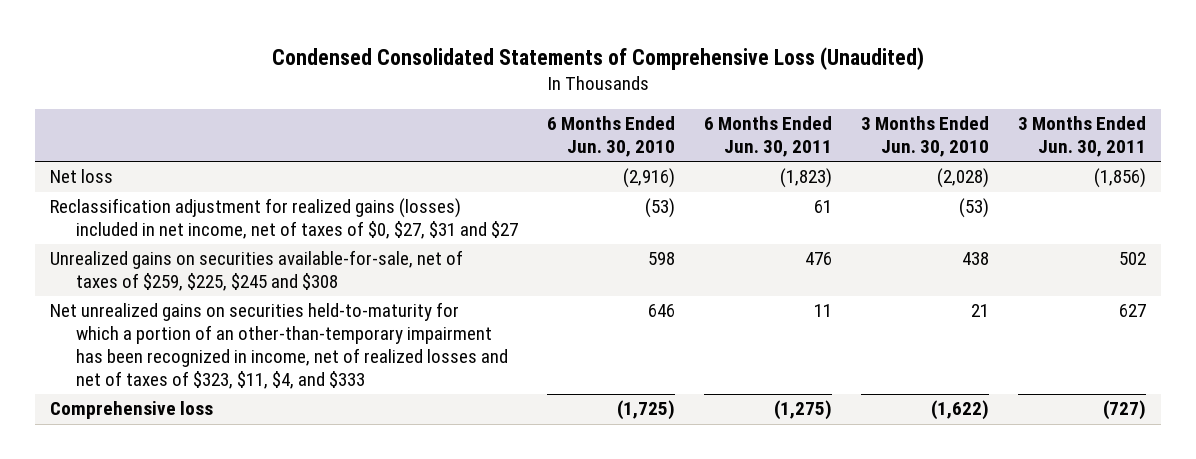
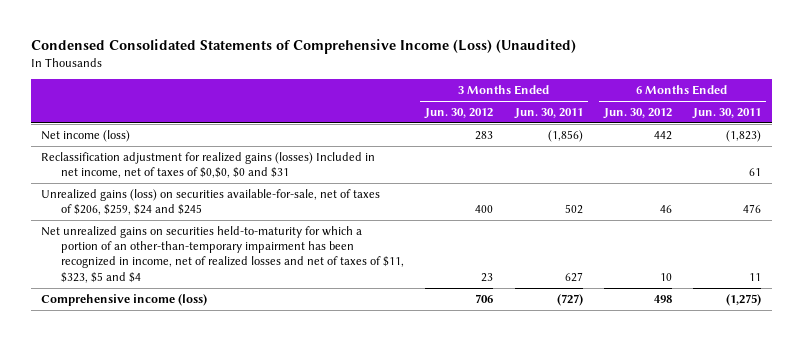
[272,46,925,70] Condensed Consolidated Statements of Comprehensive Loss (Unaudited) -> [30,39,576,55] Condensed Consolidated Statements of Comprehensive Income (Loss) (Unaudited)
[546,116,675,158] 6 Months Ended Jun. 30, 2010 -> none
[861,116,990,158] 3 Months Ended Jun. 30, 2010 -> none
none -> [424,107,494,119] Jun. 30, 2012
none -> [602,107,672,119] Jun. 30, 2012
[50,169,114,184] Net loss -> [41,129,131,142] Net income (loss)
[50,198,518,240] Reclassification adjustment for realized gains (losses) included in net income, net of taxes of $0, $27, $31 and $27 -> [41,151,376,179] Reclassification adjustment for realized gains (losses) Included in net income, net of taxes of $0,$0, $0 and $31
[50,250,464,292] Unrealized gains on securities available-for-sale, net of taxes of $259, $225, $245 and $308 -> [41,188,381,216] Unrealized gains (loss) on securities available-for-sale, net of taxes of $206, $259, $24 and $245
[50,302,508,390] Net unrealized gains on securities held-to-maturity for which a portion of an other-than-temporary impairment has been recognized in income, net of realized losses and net of taxes of $323, $11, $4, and $333 -> [41,225,405,283] Net unrealized gains on securities held-to-maturity for which a portion of an other-than-temporary impairment has been recognized in income, net of realized losses and net of taxes of $11, $323, $5 and $4
[50,401,214,420] Comprehensive loss -> [41,293,208,306] Comprehensive income (loss)

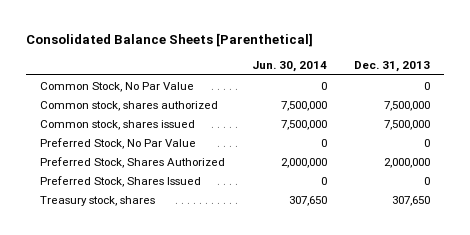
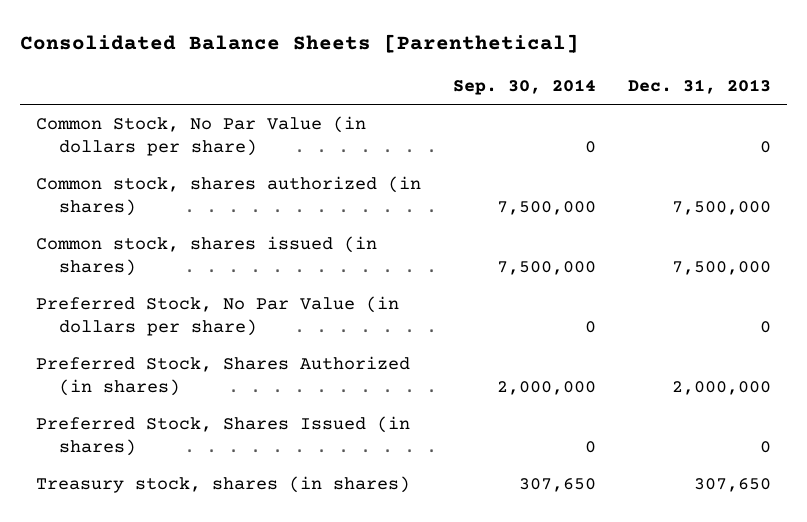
[252,61,328,73] Jun. 30, 2014 -> none
none -> [453,79,597,96] Sep. 30, 2014
[39,81,194,92] Common Stock, No Par Value -> [36,115,367,156] Common Stock, No Par Value (in dollars per share)
[39,100,218,111] Common stock, shares authorized -> [36,175,422,216] Common stock, shares authorized (in shares)
[39,119,195,130] Common stock, shares issued -> [36,235,378,276] Common stock, shares issued (in shares)
[39,137,196,149] Preferred Stock, No Par Value -> [36,295,400,336] Preferred Stock, No Par Value (in dollars per share)
[39,156,225,168] Preferred Stock, Shares Authorized -> [36,355,411,396] Preferred Stock, Shares Authorized (in shares)
[39,175,201,187] Preferred Stock, Shares Issued -> [36,415,411,456] Preferred Stock, Shares Issued (in shares)
[39,195,155,206] Treasury stock, shares -> [36,475,411,493] Treasury stock, shares (in shares)

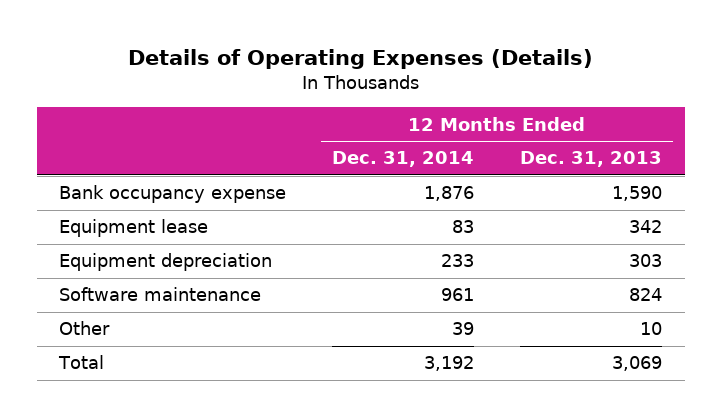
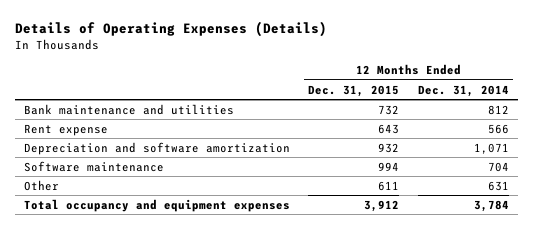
[519,151,662,168] Dec. 31, 2013 -> none
none -> [308,84,400,97] Dec. 31, 2015
[59,219,209,238] Equipment lease -> none
[59,253,273,272] Equipment depreciation -> none
none -> [24,103,235,115] Bank maintenance and utilities
[59,185,287,204] Bank occupancy expense -> [24,123,109,136] Rent expense
[424,186,475,202] 1,876 -> [487,123,509,134] 566
none -> [24,141,291,155] Depreciation and software amortization
[441,288,475,302] 961 -> [487,161,509,172] 704
[452,322,475,336] 39 -> [487,180,509,191] 631
[58,355,105,370] Total -> [24,198,291,212] Total occupancy and equipment expenses
[424,356,475,372] 3,192 -> [473,199,509,212] 3,784

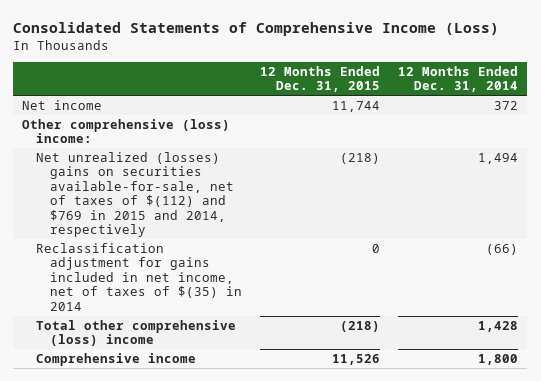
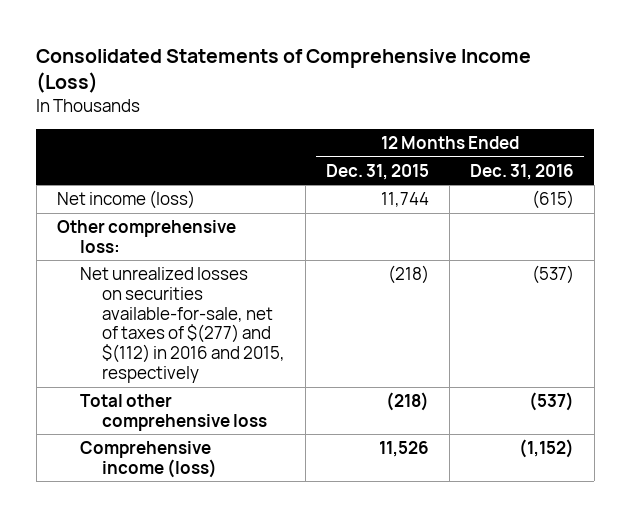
[398,65,519,93] 12 Months Ended Dec. 31, 2014 -> none
none -> [469,163,574,180] Dec. 31, 2016
[36,242,243,311] Reclassification adjustment for gains included in net income, net of taxes of $(35) in 2014 -> none
[22,99,103,110] Net income -> [56,190,195,210] Net income (loss)
[22,118,231,144] Other comprehensive (loss) income: -> [56,220,236,253] Other comprehensive loss:
[36,151,235,238] Net unrealized (losses) gains on securities available-for-sale, net of taxes of $(112) and $769 in 2015 and 2014, respectively -> [79,267,286,384] Net unrealized losses on securities available-for-sale, net of taxes of $(277) and $(112) in 2016 and 2015, respectively
[36,319,237,347] Total other comprehensive (loss) income -> [79,394,268,431] Total other comprehensive loss
[36,352,197,366] Comprehensive income -> [79,441,218,478] Comprehensive income (loss)

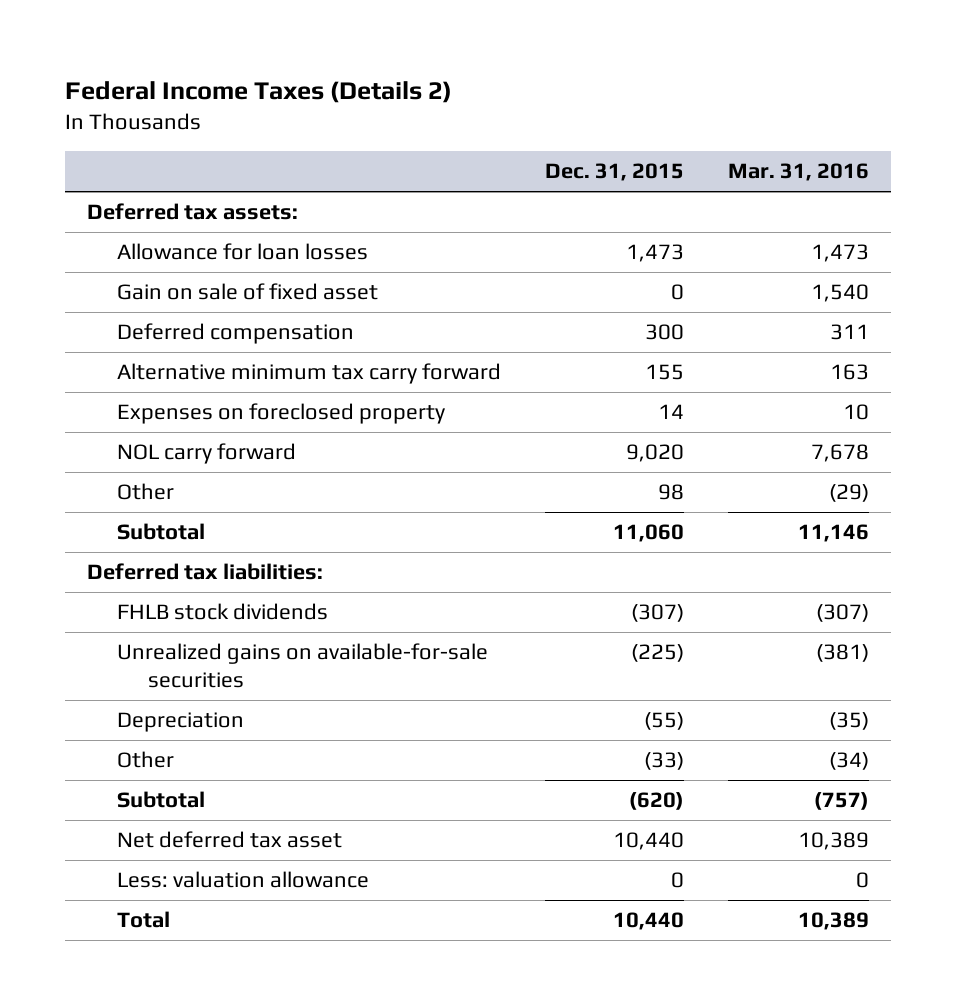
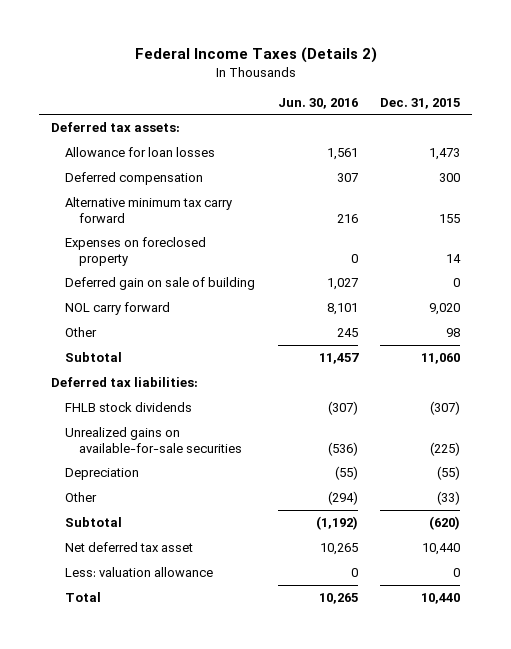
[728,162,870,181] Mar. 31, 2016 -> none
none -> [277,97,358,109] Jun. 30, 2016
[117,283,379,301] Gain on sale of fixed asset -> none
none -> [64,276,255,290] Deferred gain on sale of building

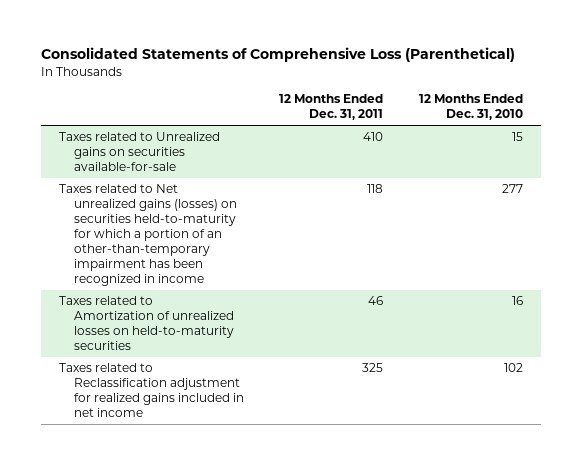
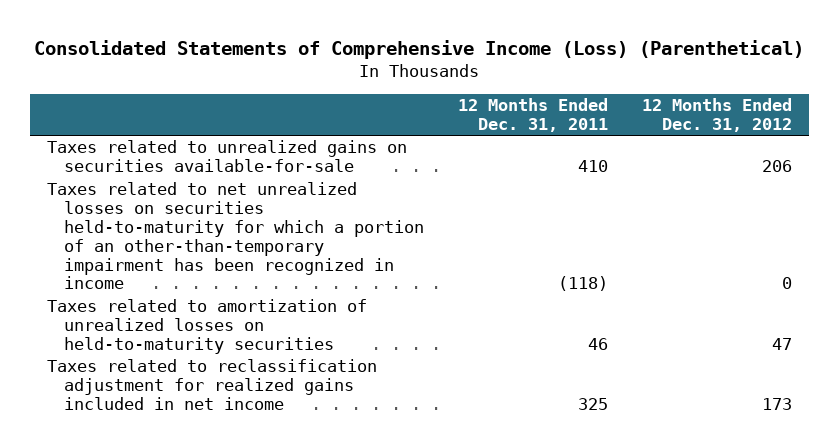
[40,47,515,63] Consolidated Statements of Comprehensive Loss (Parenthetical) -> [34,40,805,60] Consolidated Statements of Comprehensive Income (Loss) (Parenthetical)
[418,94,523,121] 12 Months Ended Dec. 31, 2010 -> none
none -> [641,97,792,132] 12 Months Ended Dec. 31, 2012
[58,132,220,172] Taxes related to Unrealized gains on securities available-for-sale -> [47,140,408,173] Taxes related to unrealized gains on securities available-for-sale
[58,184,237,286] Taxes related to Net unrealized gains (losses) on securities held-to-maturity for which a portion of an other-than-temporary impairment has been recognized in income -> [47,182,424,290] Taxes related to net unrealized losses on securities held-to-maturity for which a portion of an other-than-temporary impairment has been recognized in income
[367,184,384,194] 118 -> [557,276,608,292] (118)
[58,296,234,351] Taxes related to Amortization of unrealized losses on held-to-maturity securities -> [47,299,368,355] Taxes related to amortization of unrealized losses on held-to-maturity securities
[58,363,244,418] Taxes related to Reclassification adjustment for realized gains included in net income -> [47,359,378,411] Taxes related to reclassification adjustment for realized gains included in net income

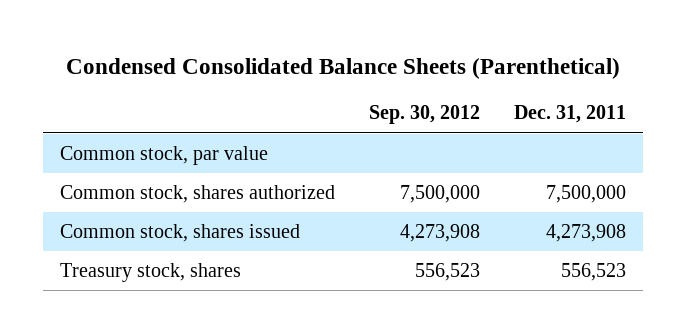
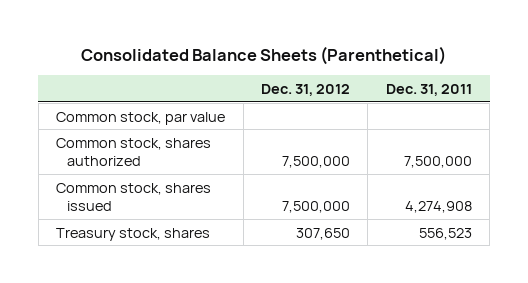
[65,57,620,79] Condensed Consolidated Balance Sheets (Parenthetical) -> [80,45,446,65] Consolidated Balance Sheets (Parenthetical)
[368,105,480,125] Sep. 30, 2012 -> none
none -> [260,83,350,96] Dec. 31, 2012
[545,224,626,243] 4,273,908 -> [404,200,472,213] 4,274,908

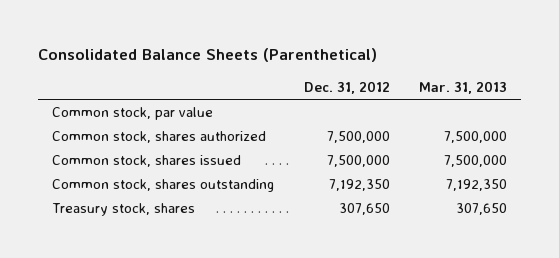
[385,83,472,96] Dec. 31, 2011 -> none
none -> [418,81,507,95] Mar. 31, 2013
none -> [52,179,275,193] Common stock, shares outstanding

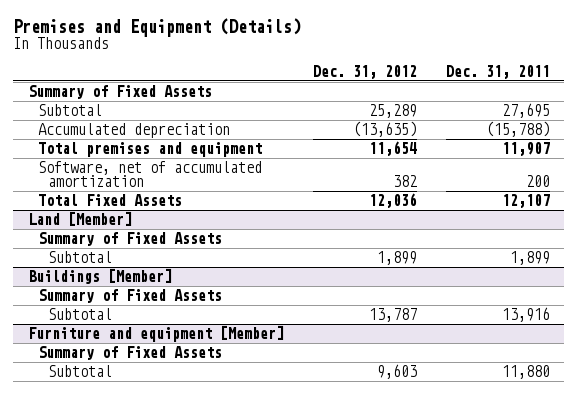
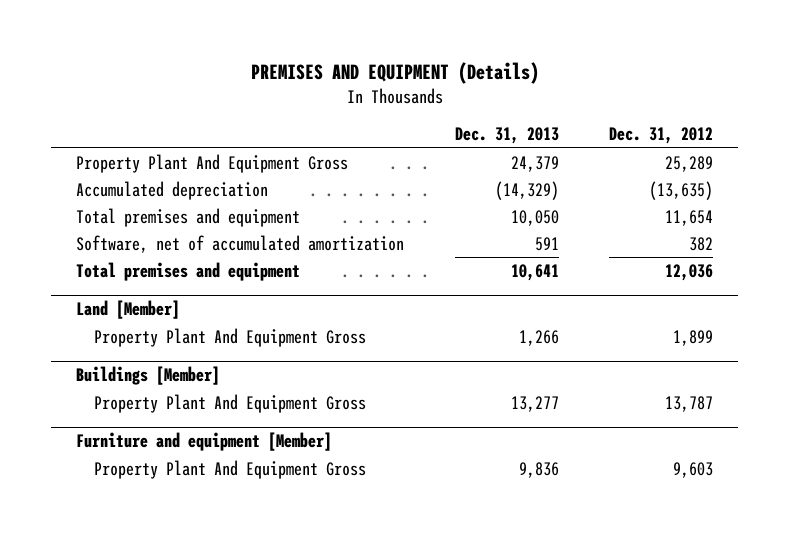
[13,17,302,37] Premises and Equipment (Details) -> [250,61,539,84] PREMISES AND EQUIPMENT (Details)
[445,64,550,79] Dec. 31, 2011 -> none
none -> [454,127,559,145] Dec. 31, 2013
[27,85,212,100] Summary of Fixed Assets -> none
[38,104,103,117] Subtotal -> [76,153,349,173] Property Plant And Equipment Gross
[38,194,183,207] Total Fixed Assets -> [76,261,301,281] Total premises and equipment
[38,232,223,247] Summary of Fixed Assets -> none
[48,251,113,264] Subtotal -> [93,327,366,347] Property Plant And Equipment Gross
[38,289,223,304] Summary of Fixed Assets -> none
[48,308,113,321] Subtotal -> [93,393,366,413] Property Plant And Equipment Gross
[38,346,223,361] Summary of Fixed Assets -> none
[48,365,113,378] Subtotal -> [93,459,366,479] Property Plant And Equipment Gross

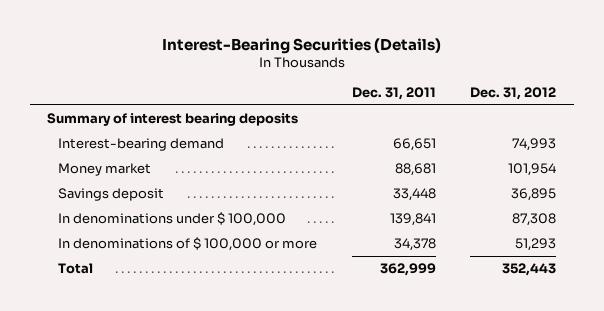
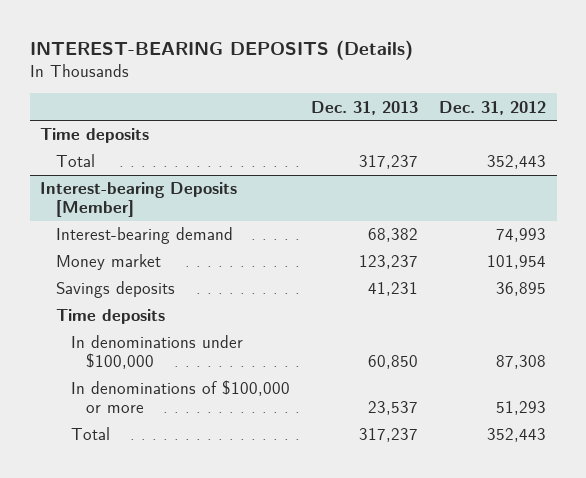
[161,37,441,54] Interest-Bearing Securities (Details) -> [29,40,413,61] INTEREST-BEARING DEPOSITS (Details)
[351,87,436,101] Dec. 31, 2011 -> none
none -> [311,100,419,115] Dec. 31, 2013
[47,113,299,127] Summary of interest bearing deposits -> none
none -> [40,128,150,144] Time deposits
none -> [55,154,95,168] Total
none -> [40,182,238,218] Interest-bearing Deposits [Member]
[57,188,164,202] Savings deposit -> [55,281,175,299] Savings deposits
none -> [55,309,165,325] Time deposits
[57,212,286,227] In denominations under $ 100,000 -> [70,335,243,370] In denominations under $100,000
[57,237,317,252] In denominations of $ 100,000 or more -> [70,380,290,414] In denominations of $100,000 or more

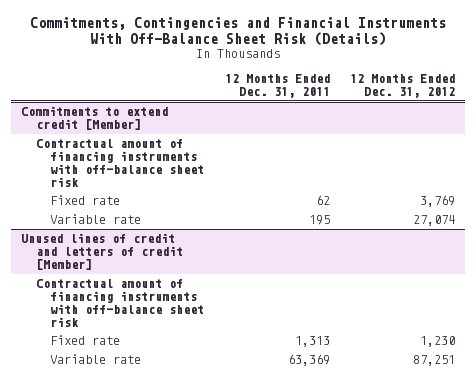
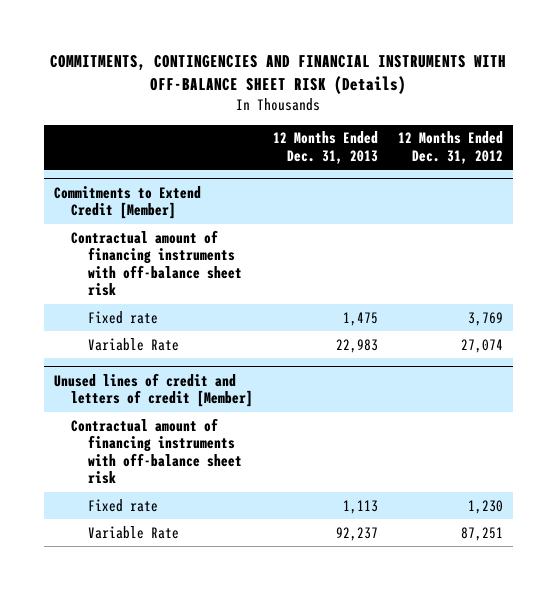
[30,16,447,47] Commitments, Contingencies and Financial Instruments With Off-Balance Sheet Risk (Details) -> [50,54,507,94] COMMITMENTS, CONTINGENCIES AND FINANCIAL INSTRUMENTS WITH OFF-BALANCE SHEET RISK (Details)
[224,74,330,99] 12 Months Ended Dec. 31, 2011 -> none
none -> [272,131,378,164] 12 Months Ended Dec. 31, 2013
[21,106,169,131] Commitments to extend credit [Member] -> [53,185,201,220] Commitments to Extend Credit [Member]
[50,214,142,225] Variable rate -> [87,337,179,351] Variable Rate
[50,354,142,365] Variable rate -> [87,525,179,539] Variable Rate

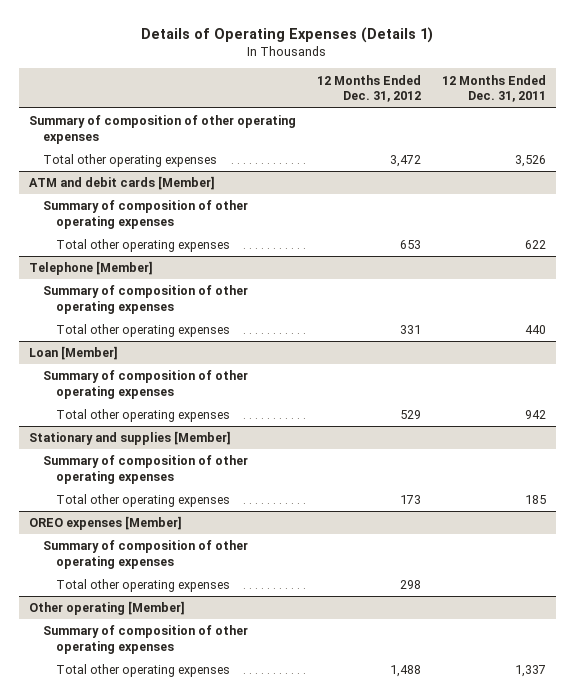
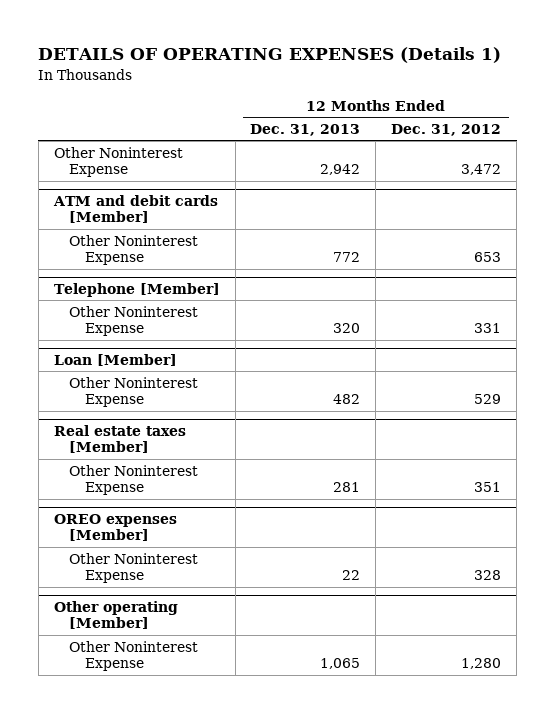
[141,26,434,43] Details of Operating Expenses (Details 1) -> [38,47,502,64] DETAILS OF OPERATING EXPENSES (Details 1)
[441,74,546,103] 12 Months Ended Dec. 31, 2011 -> none
none -> [250,123,361,136] Dec. 31, 2013
[29,115,297,144] Summary of composition of other operating expenses -> none
[42,154,217,168] Total other operating expenses -> [53,146,183,178] Other Noninterest Expense
[42,200,248,229] Summary of composition of other operating expenses -> none
[55,239,230,253] Total other operating expenses -> [69,234,199,266] Other Noninterest Expense
[42,285,248,314] Summary of composition of other operating expenses -> none
[55,324,230,338] Total other operating expenses -> [69,305,199,337] Other Noninterest Expense
[42,370,248,399] Summary of composition of other operating expenses -> none
[29,431,232,446] Stationary and supplies [Member] -> none
[42,455,248,484] Summary of composition of other operating expenses -> none
[55,494,230,508] Total other operating expenses -> none
[55,409,230,423] Total other operating expenses -> [69,376,199,408] Other Noninterest Expense
none -> [53,425,186,454] Real estate taxes [Member]
none -> [69,464,199,496] Other Noninterest Expense
[42,540,248,569] Summary of composition of other operating expenses -> none
[55,579,230,593] Total other operating expenses -> none
none -> [69,552,199,584] Other Noninterest Expense
[42,625,248,654] Summary of composition of other operating expenses -> none
[55,664,230,678] Total other operating expenses -> none
none -> [69,640,199,672] Other Noninterest Expense

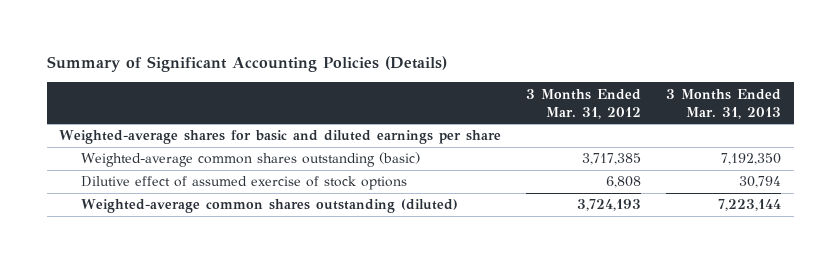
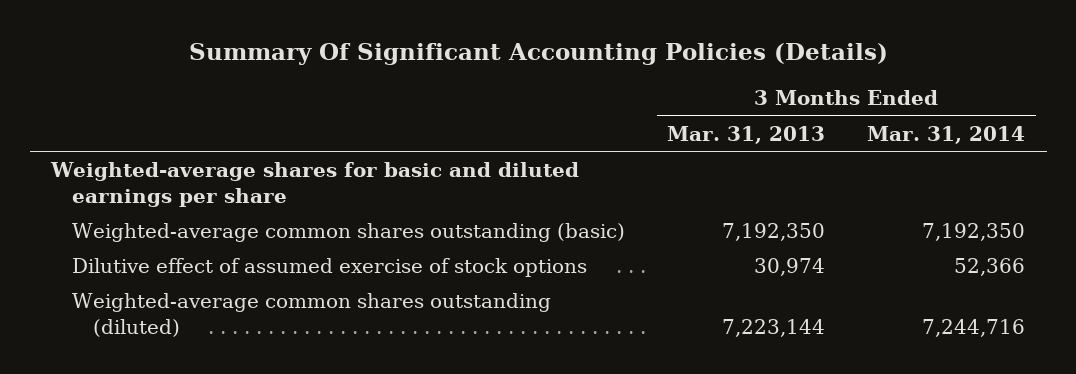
[46,56,447,73] Summary of Significant Accounting Policies (Details) -> [189,43,889,66] Summary Of Significant Accounting Policies (Details)
[526,88,642,119] 3 Months Ended Mar. 31, 2012 -> none
none -> [867,125,1026,144] Mar. 31, 2014
[739,176,782,189] 30,794 -> [754,257,826,276] 30,974

